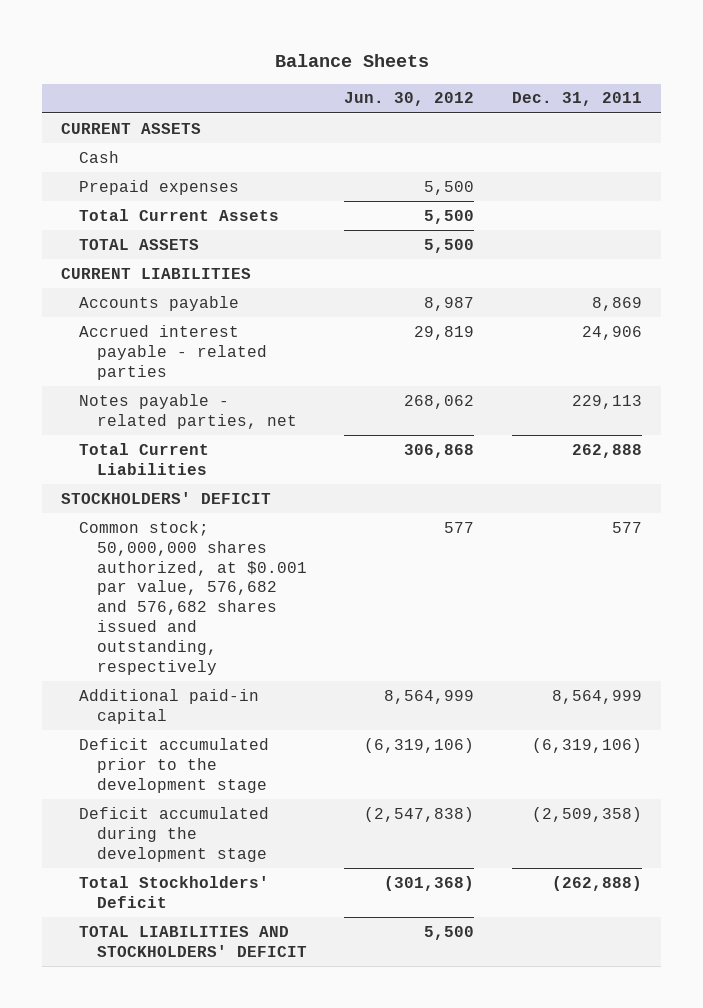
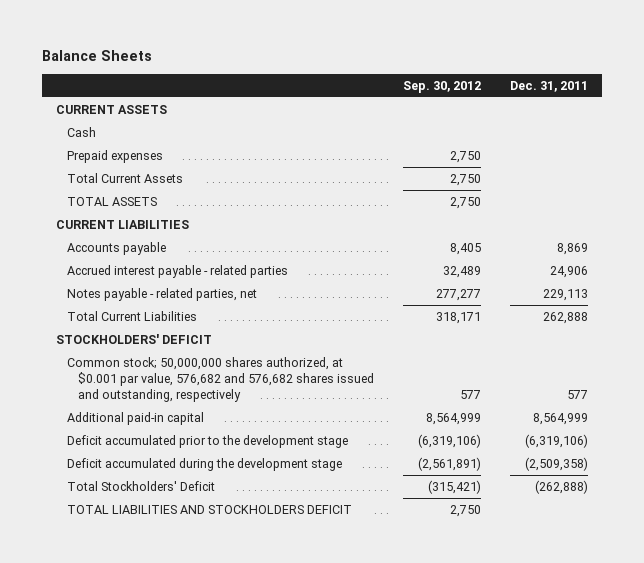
[344,92,475,107] Jun. 30, 2012 -> none
none -> [403,80,482,93] Sep. 30, 2012
[78,925,307,957] TOTAL LIABILITIES AND STOCKHOLDERS' DEFICIT -> [67,505,353,515] TOTAL LIABILITIES AND STOCKHOLDERS DEFICIT

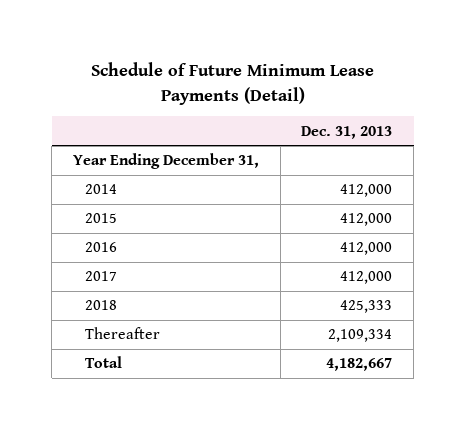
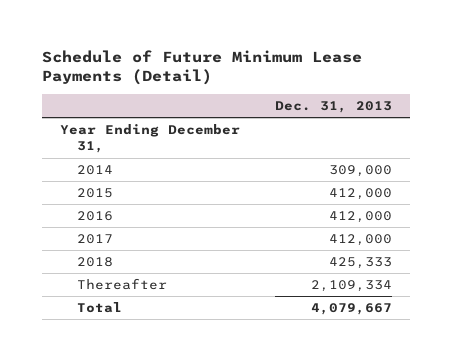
[340,184,393,198] 412,000 -> [329,165,393,178] 309,000
[326,358,393,372] 4,182,667 -> [311,303,393,316] 4,079,667

